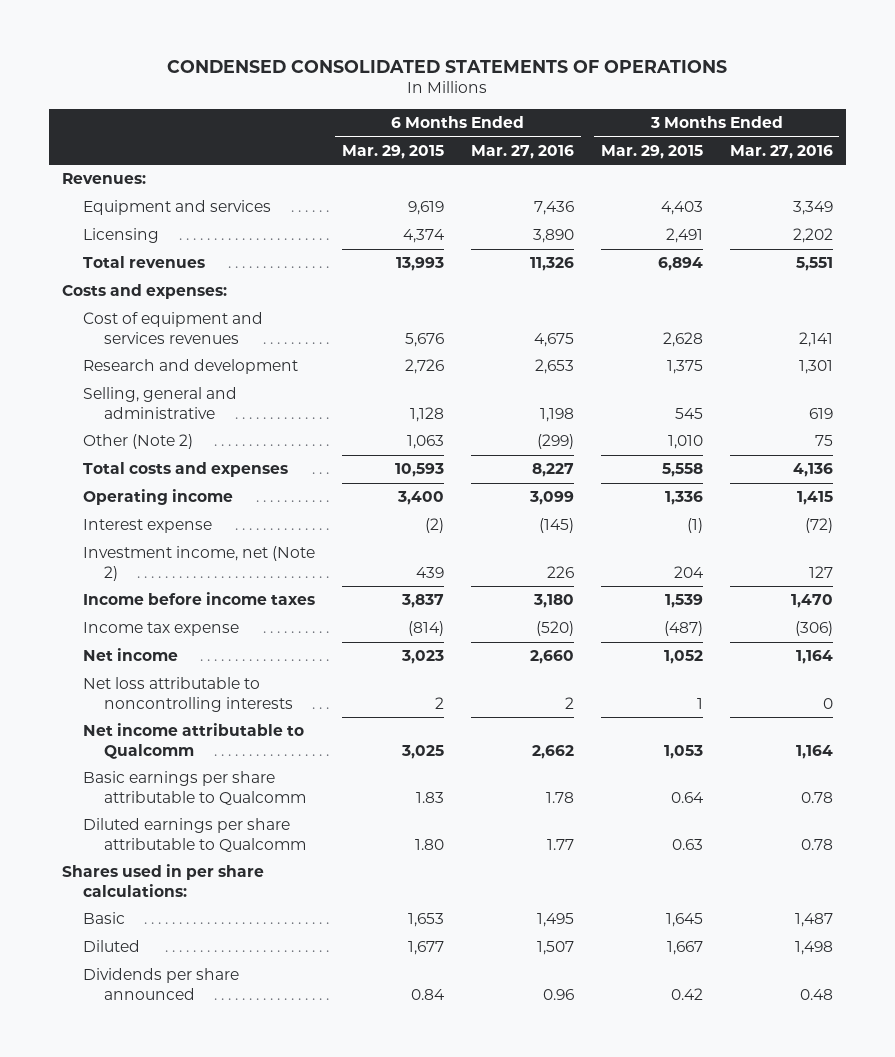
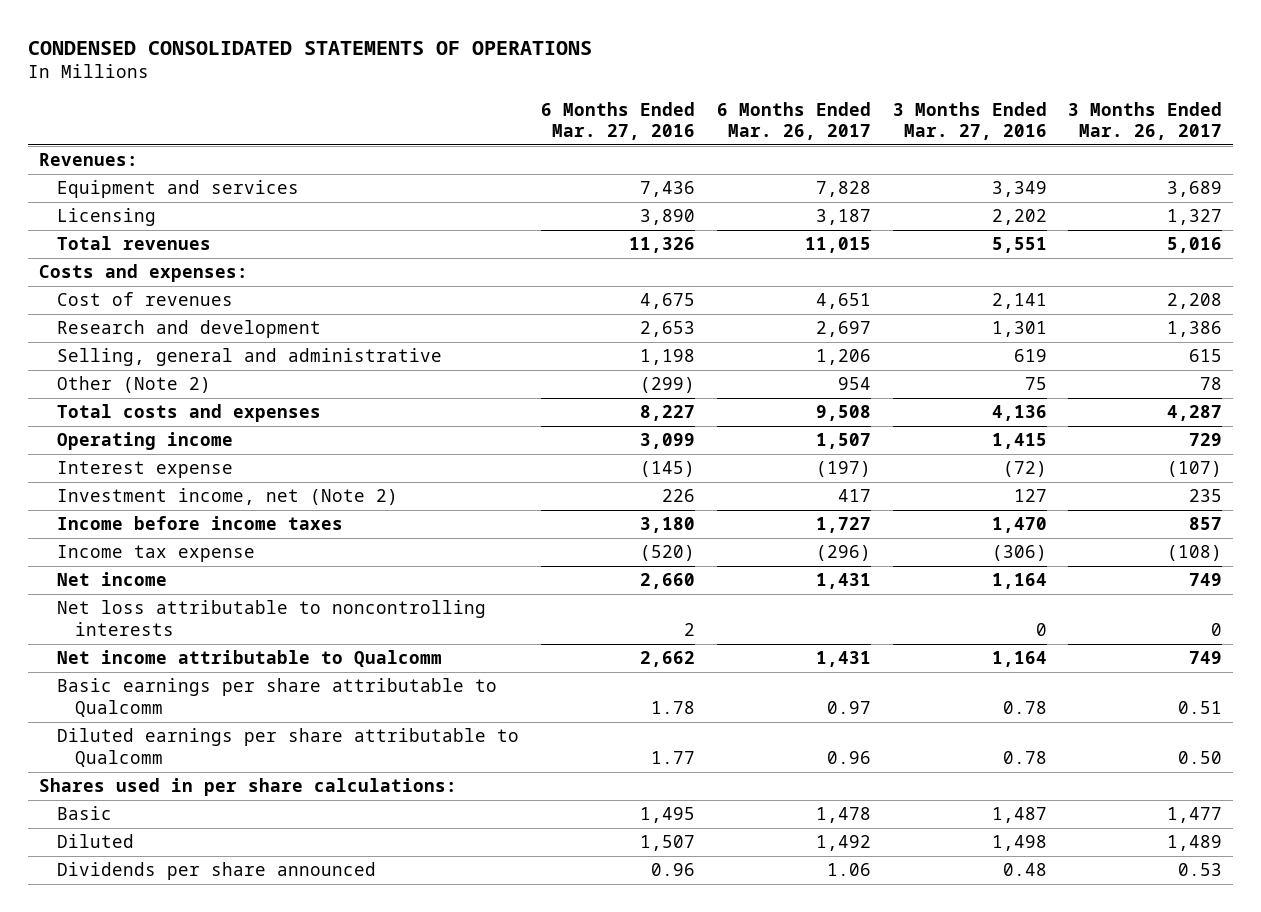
[342,144,445,159] Mar. 29, 2015 -> none
[600,144,703,159] Mar. 29, 2015 -> none
none -> [716,101,871,141] 6 Months Ended Mar. 26, 2017
none -> [1068,101,1223,141] 3 Months Ended Mar. 26, 2017
[83,312,264,344] Cost of equipment and services revenues -> [57,292,234,307] Cost of revenues

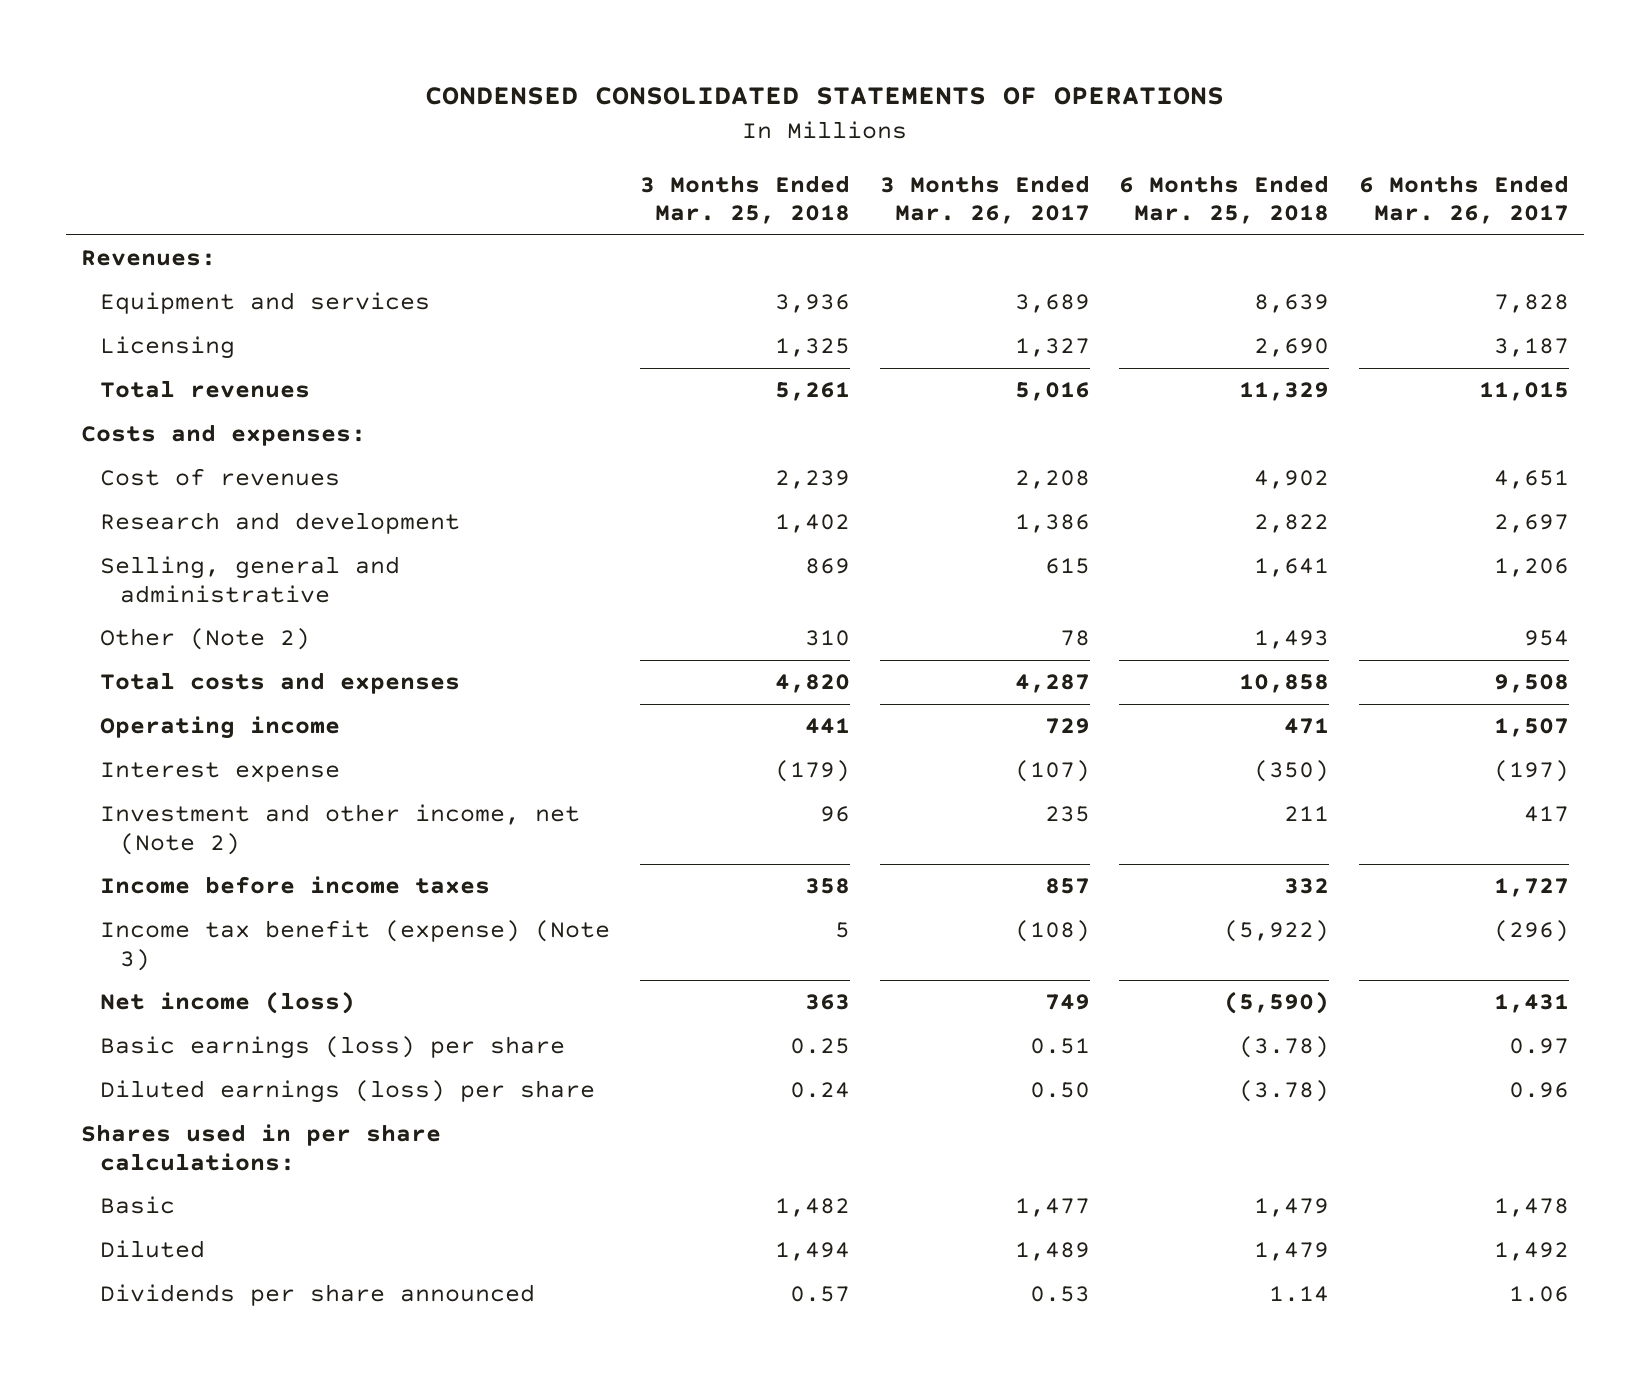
[540,101,695,141] 6 Months Ended Mar. 27, 2016 -> none
[892,101,1047,141] 3 Months Ended Mar. 27, 2016 -> none
none -> [640,174,851,225] 3 Months Ended Mar. 25, 2018
none -> [1119,174,1330,225] 6 Months Ended Mar. 25, 2018
[57,488,399,506] Investment income, net (Note 2) -> [100,804,581,855] Investment and other income, net (Note 2)
[57,572,168,587] Net income -> none
[57,600,487,636] Net loss attributable to noncontrolling interests -> none
[57,545,256,563] Income tax expense -> [100,920,611,971] Income tax benefit (expense) (Note 3)
[57,650,443,668] Net income attributable to Qualcomm -> [100,991,356,1015] Net income (loss)
[57,678,498,717] Basic earnings per share attributable to Qualcomm -> [100,1036,566,1060] Basic earnings (loss) per share
[57,728,520,767] Diluted earnings per share attributable to Qualcomm -> [100,1080,596,1104] Diluted earnings (loss) per share

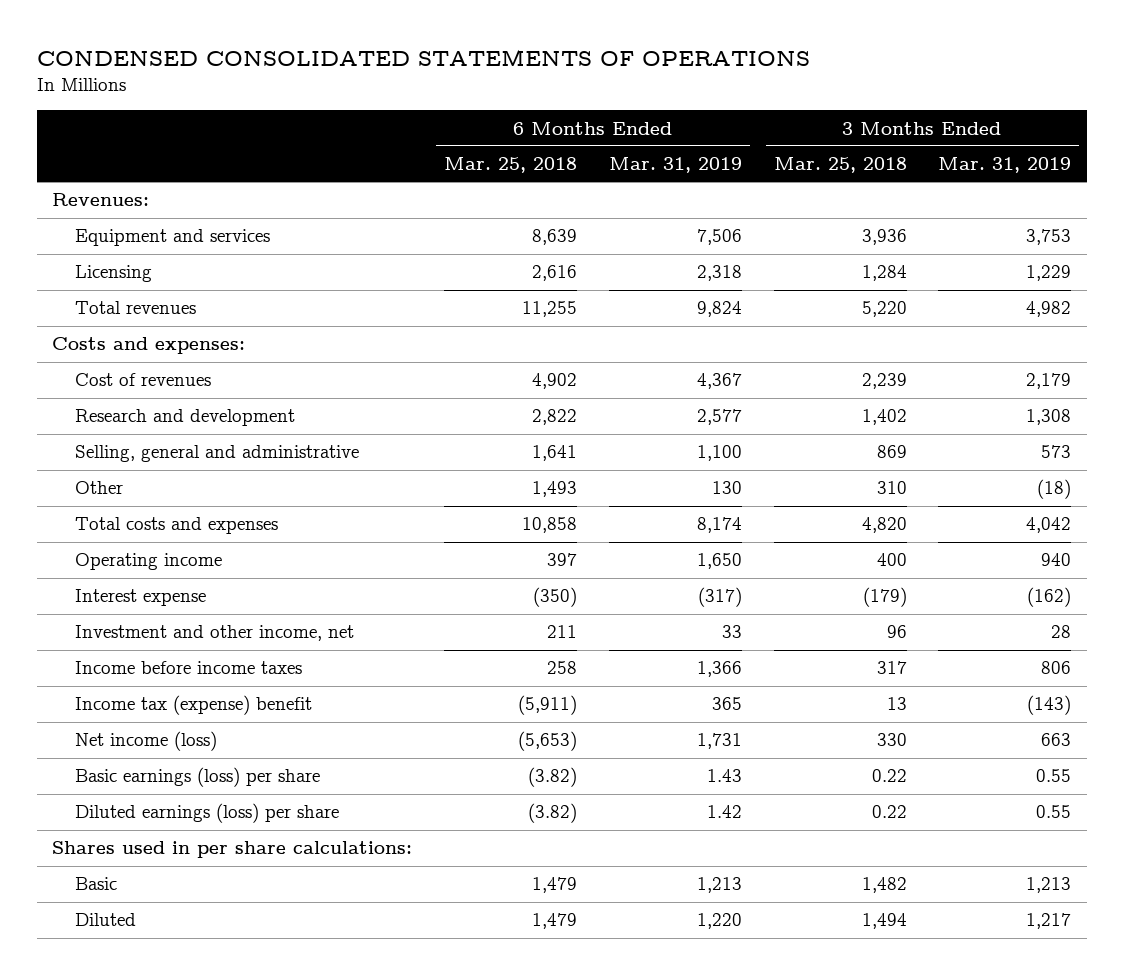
[879,174,1090,225] 3 Months Ended Mar. 26, 2017 -> none
[1359,174,1570,225] 6 Months Ended Mar. 26, 2017 -> none
none -> [608,157,742,174] Mar. 31, 2019
none -> [938,157,1072,174] Mar. 31, 2019
[775,338,851,358] 1,325 -> [861,265,907,282] 1,284
[1254,338,1330,358] 2,690 -> [532,265,578,282] 2,616
[775,382,851,402] 5,261 -> [861,301,907,318] 5,220
[1239,382,1330,402] 11,329 -> [522,301,578,318] 11,255
[100,628,311,651] Other (Note 2) -> [74,481,123,495] Other
[805,718,851,734] 441 -> [876,553,907,567] 400
[1284,718,1330,735] 471 -> [547,553,578,567] 397
[100,804,581,855] Investment and other income, net (Note 2) -> [74,625,354,642] Investment and other income, net
[805,878,851,895] 358 -> [876,661,907,675] 317
[1284,878,1330,895] 332 -> [547,661,578,675] 258
[100,920,611,971] Income tax benefit (expense) (Note 3) -> [74,695,312,716] Income tax (expense) benefit
[835,922,851,939] 5 -> [886,697,907,711] 13
[1224,920,1330,943] (5,922) -> [518,695,578,716] (5,911)
[805,994,851,1011] 363 -> [876,733,907,747] 330
[1224,991,1330,1015] (5,590) -> [518,731,578,752] (5,653)
[790,1038,851,1055] 0.25 -> [871,769,907,783] 0.22
[1239,1036,1330,1059] (3.78) -> [528,767,578,788] (3.82)
[790,1082,851,1099] 0.24 -> [871,805,907,819] 0.22
[1239,1080,1330,1103] (3.78) -> [528,803,578,824] (3.82)
[100,1284,536,1307] Dividends per share announced -> none

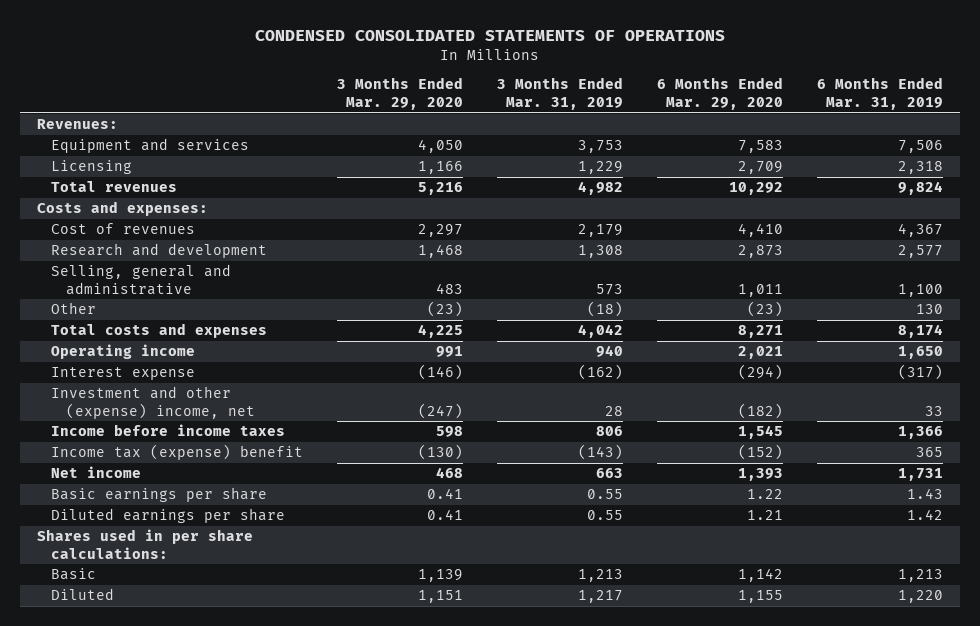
[444,157,578,174] Mar. 25, 2018 -> none
[773,157,907,174] Mar. 25, 2018 -> none
none -> [337,77,464,110] 3 Months Ended Mar. 29, 2020
none -> [657,77,784,110] 6 Months Ended Mar. 29, 2020
[74,625,354,642] Investment and other income, net -> [51,386,256,419] Investment and other (expense) income, net
[74,731,217,752] Net income (loss) -> [51,466,142,479] Net income
[74,767,320,788] Basic earnings (loss) per share -> [51,487,268,503] Basic earnings per share
[74,803,339,824] Diluted earnings (loss) per share -> [51,508,286,524] Diluted earnings per share

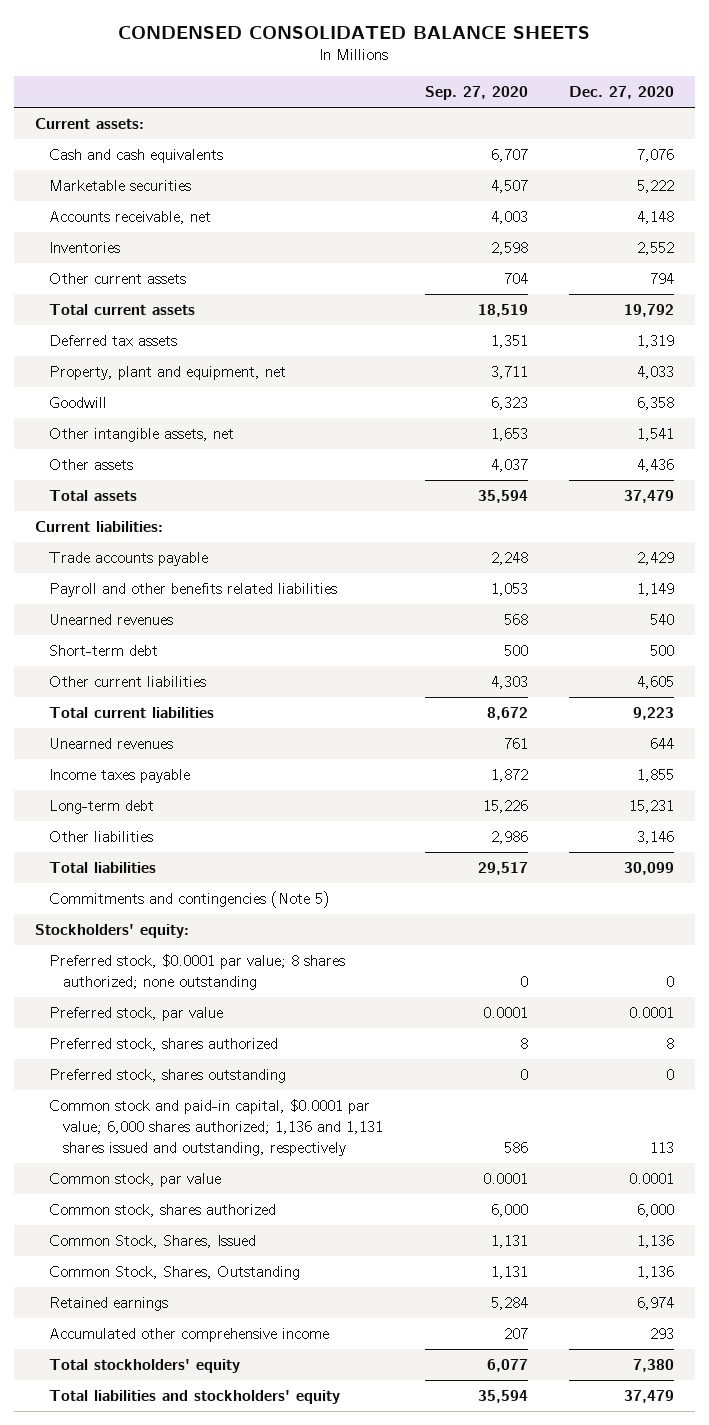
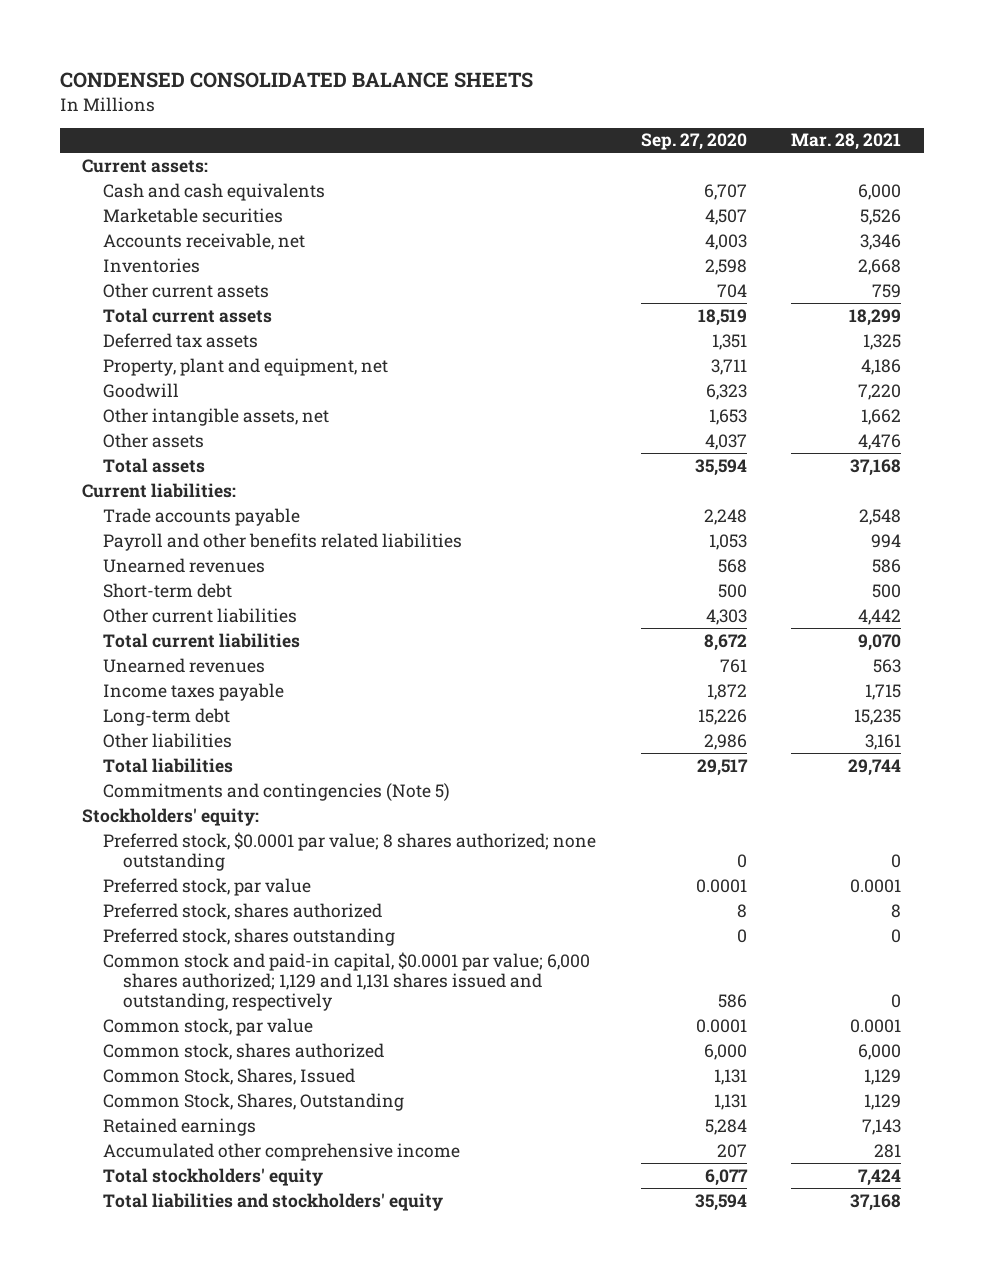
[569,86,675,100] Dec. 27, 2020 -> none
none -> [791,133,902,151] Mar. 28, 2021
[48,1099,383,1156] Common stock and paid-in capital, $0.0001 par value; 6,000 shares authorized; 1,136 and 1,131 shares issued and outstanding, respectively -> [102,951,590,1011] Common stock and paid-in capital, $0.0001 par value; 6,000 shares authorized; 1,129 and 1,131 shares issued and outstanding, respectively

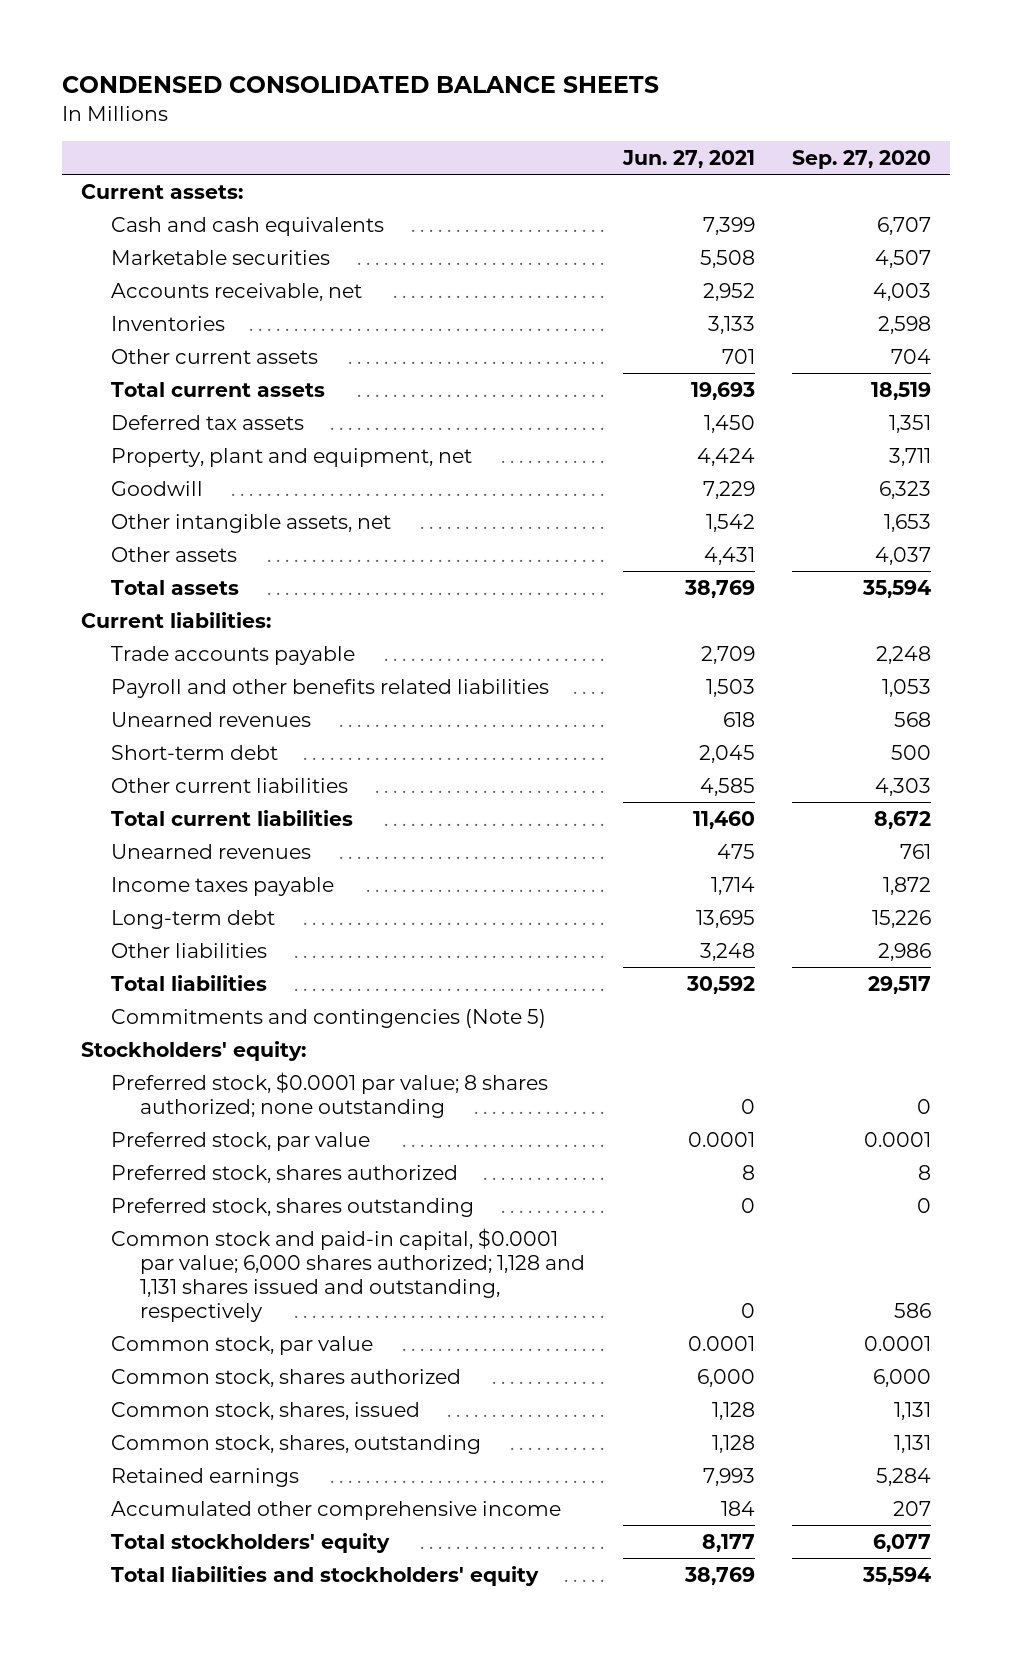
[791,133,902,151] Mar. 28, 2021 -> none
none -> [621,149,755,168] Jun. 27, 2021
[102,951,590,1011] Common stock and paid-in capital, $0.0001 par value; 6,000 shares authorized; 1,129 and 1,131 shares issued and outstanding, respectively -> [110,1227,586,1322] Common stock and paid-in capital, $0.0001 par value; 6,000 shares authorized; 1,128 and 1,131 shares issued and outstanding, respectively
[102,1067,355,1085] Common Stock, Shares, Issued -> [110,1401,420,1420] Common stock, shares, issued
[102,1092,404,1111] Common Stock, Shares, Outstanding -> [110,1434,481,1454] Common stock, shares, outstanding

